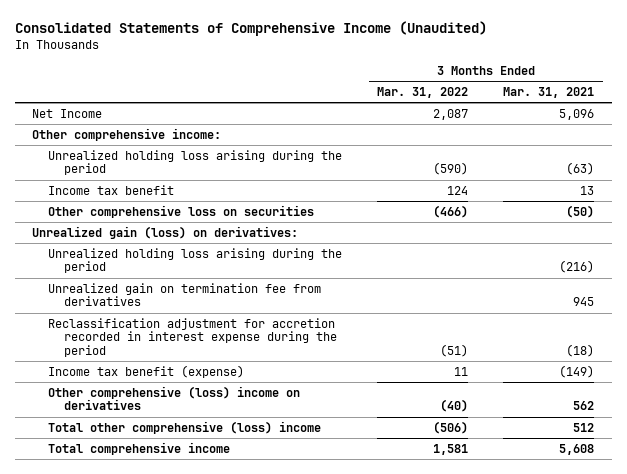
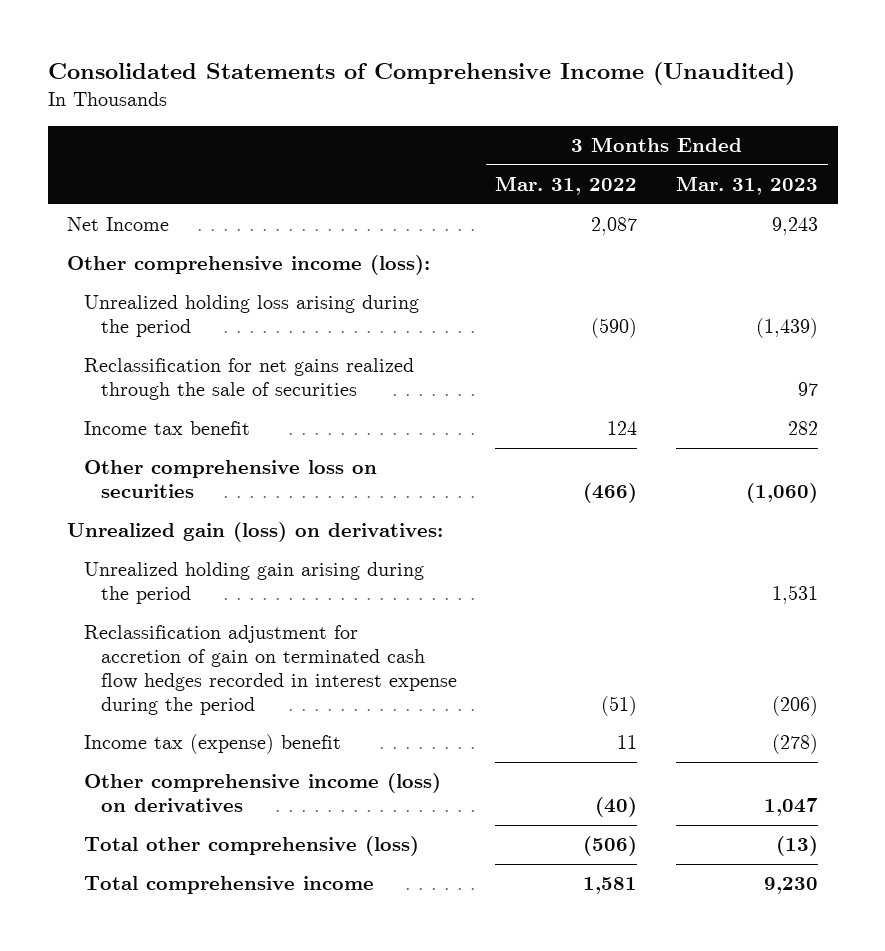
[503,86,595,98] Mar. 31, 2021 -> none
none -> [676,176,819,196] Mar. 31, 2023
[32,127,222,141] Other comprehensive income: -> [67,255,431,276] Other comprehensive income (loss):
none -> [83,358,414,401] Reclassification for net gains realized through the sale of securities
[48,282,322,307] Unrealized gain on termination fee from derivatives -> none
[48,247,343,274] Unrealized holding loss arising during the period -> [83,562,424,605] Unrealized holding gain arising during the period
[48,317,338,358] Reclassification adjustment for accretion recorded in interest expense during the period -> [83,625,457,715] Reclassification adjustment for accretion of gain on terminated cash flow hedges recorded in interest expense during the period
[48,364,245,378] Income tax benefit (expense) -> [83,734,341,755] Income tax (expense) benefit
[48,385,301,411] Other comprehensive (loss) income on derivatives -> [83,773,441,813] Other comprehensive income (loss) on derivatives
[48,420,322,434] Total other comprehensive (loss) income -> [83,836,419,857] Total other comprehensive (loss)

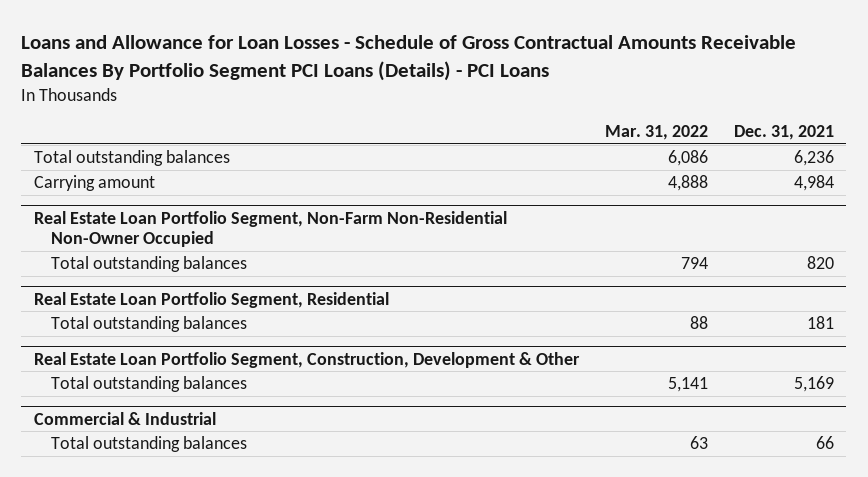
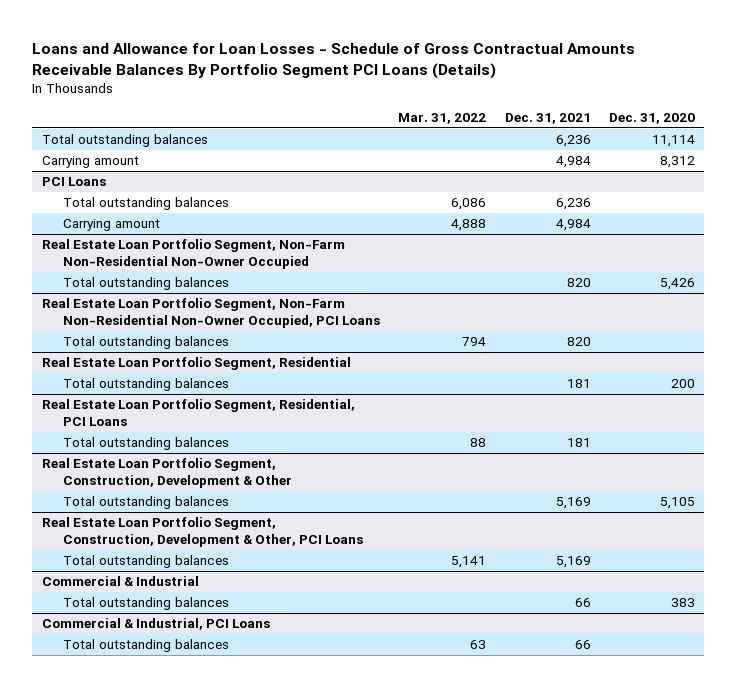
[21,35,797,81] Loans and Allowance for Loan Losses - Schedule of Gross Contractual Amounts Receivable Balances By Portfolio Segment PCI Loans (Details) - PCI Loans -> [32,42,636,79] Loans and Allowance for Loan Losses - Schedule of Gross Contractual Amounts Receivable Balances By Portfolio Segment PCI Loans (Details)
none -> [609,113,696,125] Dec. 31, 2020
none -> [41,134,208,148] Total outstanding balances
none -> [41,156,139,169] Carrying amount
none -> [41,177,106,187] PCI Loans
none -> [62,277,229,291] Total outstanding balances
none -> [41,298,380,329] Real Estate Loan Portfolio Segment, Non-Farm Non-Residential Non-Owner Occupied, PCI Loans
none -> [62,378,229,392] Total outstanding balances
none -> [41,399,355,427] Real Estate Loan Portfolio Segment, Residential, PCI Loans
none -> [62,496,229,510] Total outstanding balances
none -> [41,517,363,548] Real Estate Loan Portfolio Segment, Construction, Development & Other, PCI Loans
none -> [62,597,229,611] Total outstanding balances
none -> [41,618,270,631] Commercial & Industrial, PCI Loans

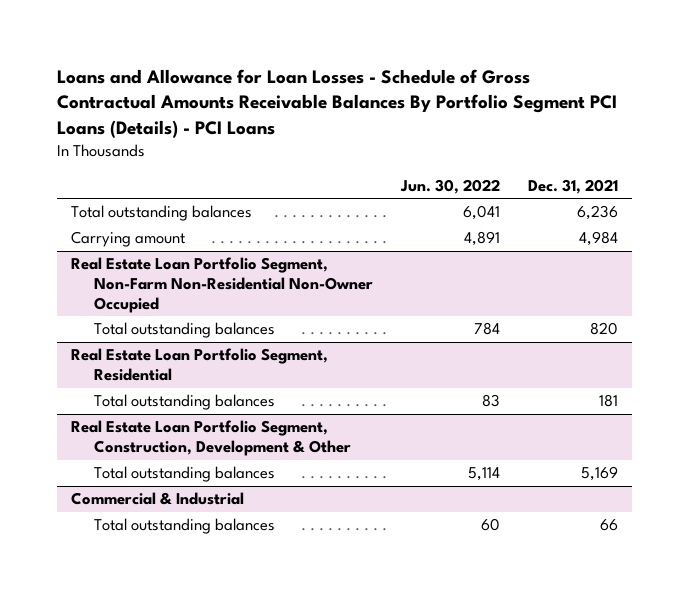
[32,42,636,79] Loans and Allowance for Loan Losses - Schedule of Gross Contractual Amounts Receivable Balances By Portfolio Segment PCI Loans (Details) -> [57,68,618,138] Loans and Allowance for Loan Losses - Schedule of Gross Contractual Amounts Receivable Balances By Portfolio Segment PCI Loans (Details) - PCI Loans
[398,113,487,125] Mar. 31, 2022 -> none
[609,113,696,125] Dec. 31, 2020 -> none
none -> [400,178,501,194] Jun. 30, 2022
[41,177,106,187] PCI Loans -> none
[62,197,229,211] Total outstanding balances -> none
[62,219,160,232] Carrying amount -> none
[41,298,380,329] Real Estate Loan Portfolio Segment, Non-Farm Non-Residential Non-Owner Occupied, PCI Loans -> none
[62,336,229,350] Total outstanding balances -> none
[41,399,355,427] Real Estate Loan Portfolio Segment, Residential, PCI Loans -> none
[62,437,229,451] Total outstanding balances -> none
[41,517,363,548] Real Estate Loan Portfolio Segment, Construction, Development & Other, PCI Loans -> none
[62,555,229,569] Total outstanding balances -> none
[41,618,270,631] Commercial & Industrial, PCI Loans -> none
[62,639,229,653] Total outstanding balances -> none

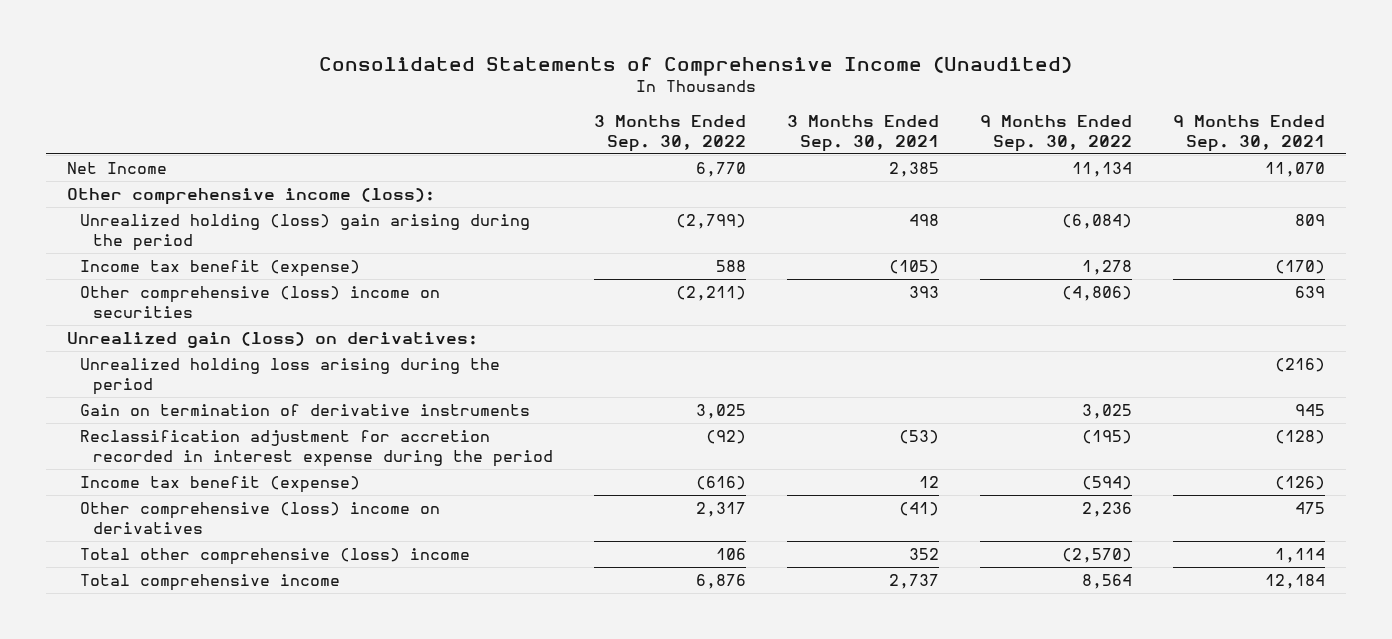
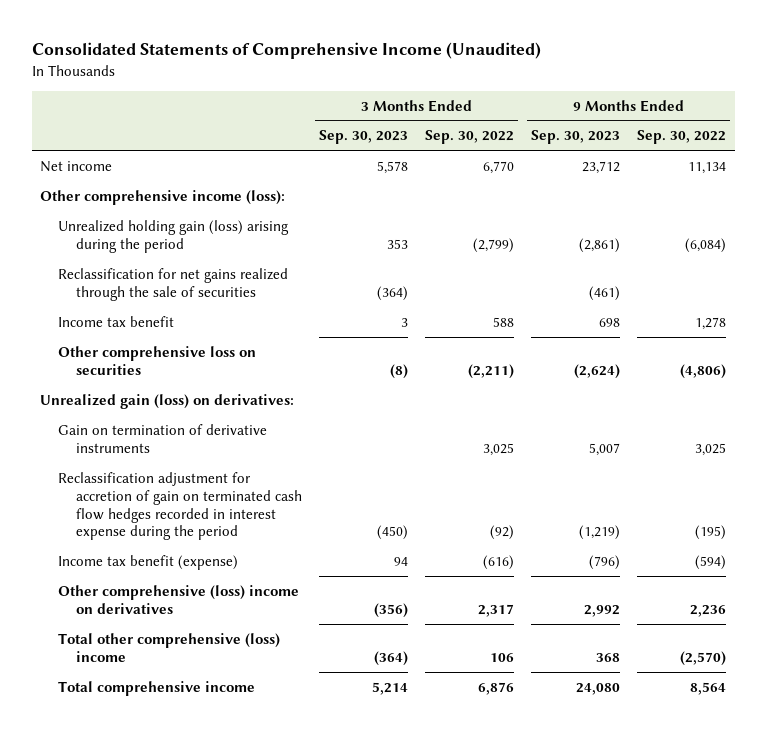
[787,114,940,153] 3 Months Ended Sep. 30, 2021 -> none
[1173,114,1326,153] 9 Months Ended Sep. 30, 2021 -> none
none -> [319,130,409,145] Sep. 30, 2023
none -> [531,130,621,145] Sep. 30, 2023
[66,161,167,174] Net Income -> [40,160,113,172] Net income
[79,213,530,252] Unrealized holding (loss) gain arising during the period -> [58,219,290,253] Unrealized holding gain (loss) arising during the period
none -> [58,267,289,301] Reclassification for net gains realized through the sale of securities
[79,259,360,277] Income tax benefit (expense) -> [58,315,175,327] Income tax benefit
[79,285,440,319] Other comprehensive (loss) income on securities -> [58,345,257,375] Other comprehensive loss on securities
[79,357,500,396] Unrealized holding loss arising during the period -> none
[79,429,554,468] Reclassification adjustment for accretion recorded in interest expense during the period -> [58,471,303,541] Reclassification adjustment for accretion of gain on terminated cash flow hedges recorded in interest expense during the period

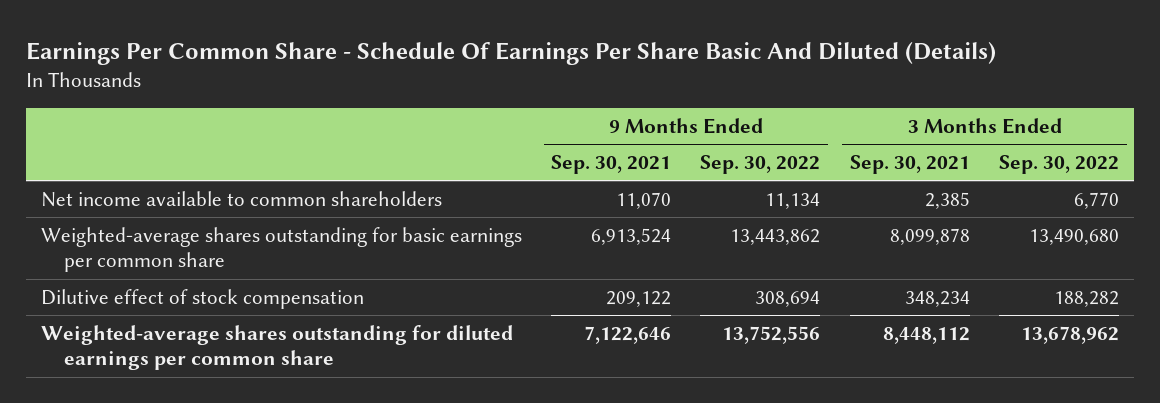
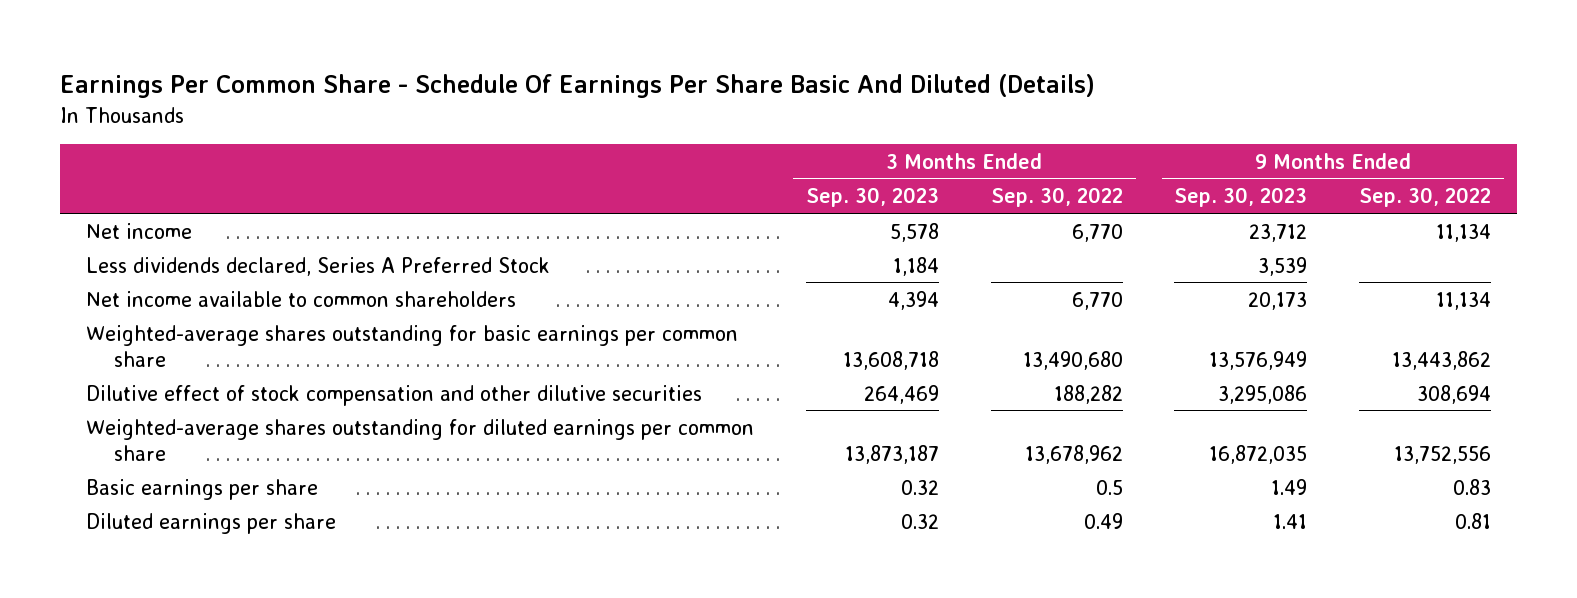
[551,155,672,175] Sep. 30, 2021 -> none
[849,155,970,175] Sep. 30, 2021 -> none
none -> [805,187,939,208] Sep. 30, 2023
none -> [1174,187,1308,208] Sep. 30, 2023
none -> [85,222,192,239] Net income
none -> [85,256,550,276] Less dividends declared, Series A Preferred Stock
[40,288,364,309] Dilutive effect of stock compensation -> [85,384,702,406] Dilutive effect of stock compensation and other dilutive securities
none -> [85,478,318,500] Basic earnings per share
none -> [85,512,336,534] Diluted earnings per share

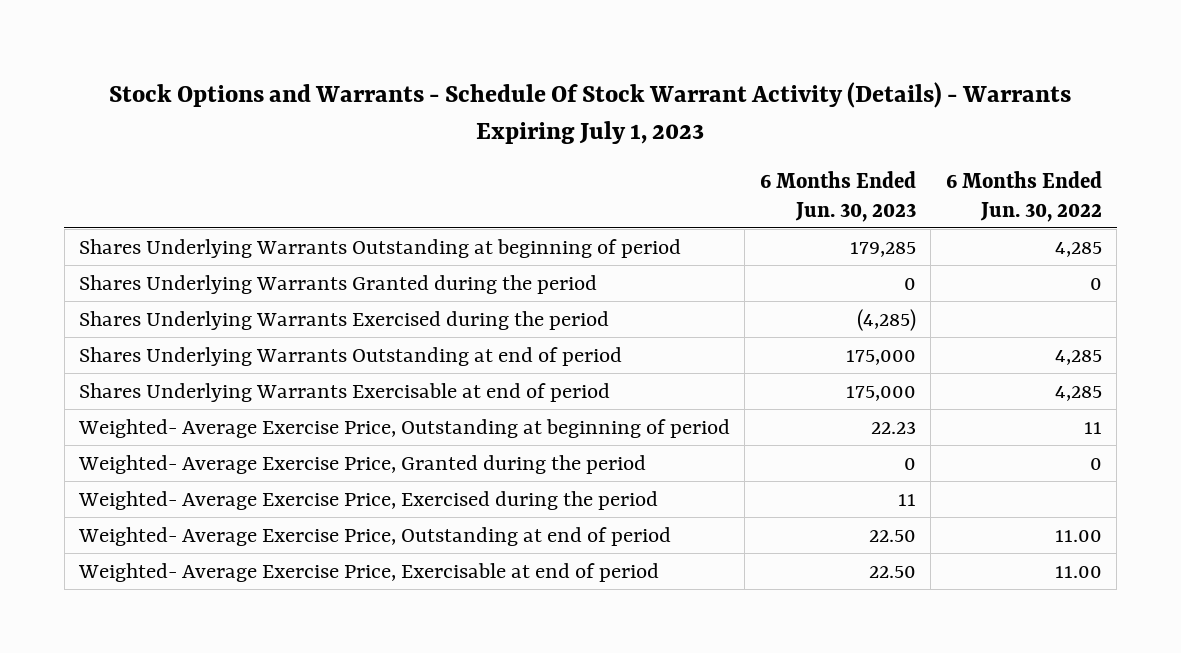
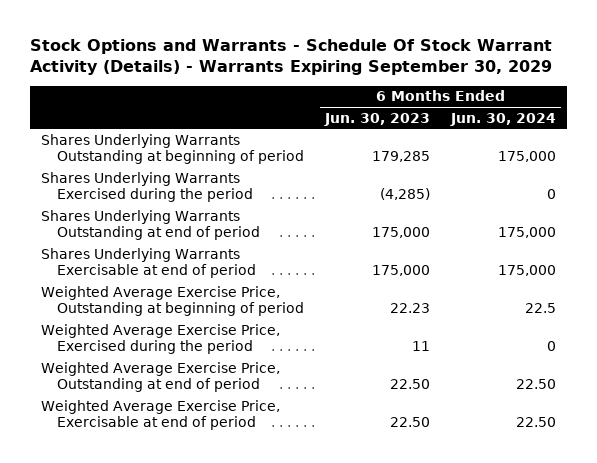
[109,81,1072,145] Stock Options and Warrants - Schedule Of Stock Warrant Activity (Details) - Warrants Expiring July 1, 2023 -> [30,39,553,76] Stock Options and Warrants - Schedule Of Stock Warrant Activity (Details) - Warrants Expiring September 30, 2029
[945,171,1102,222] 6 Months Ended Jun. 30, 2022 -> none
none -> [450,112,557,126] Jun. 30, 2024
[79,274,598,294] Shares Underlying Warrants Granted during the period -> none
[78,454,647,474] Weighted- Average Exercise Price, Granted during the period -> none
[78,418,731,438] Weighted- Average Exercise Price, Outstanding at beginning of period -> [40,285,305,317] Weighted Average Exercise Price, Outstanding at beginning of period
[78,490,659,510] Weighted- Average Exercise Price, Exercised during the period -> [40,323,280,355] Weighted Average Exercise Price, Exercised during the period
[78,526,672,546] Weighted- Average Exercise Price, Outstanding at end of period -> [40,361,280,393] Weighted Average Exercise Price, Outstanding at end of period
[78,562,660,582] Weighted- Average Exercise Price, Exercisable at end of period -> [40,399,280,431] Weighted Average Exercise Price, Exercisable at end of period

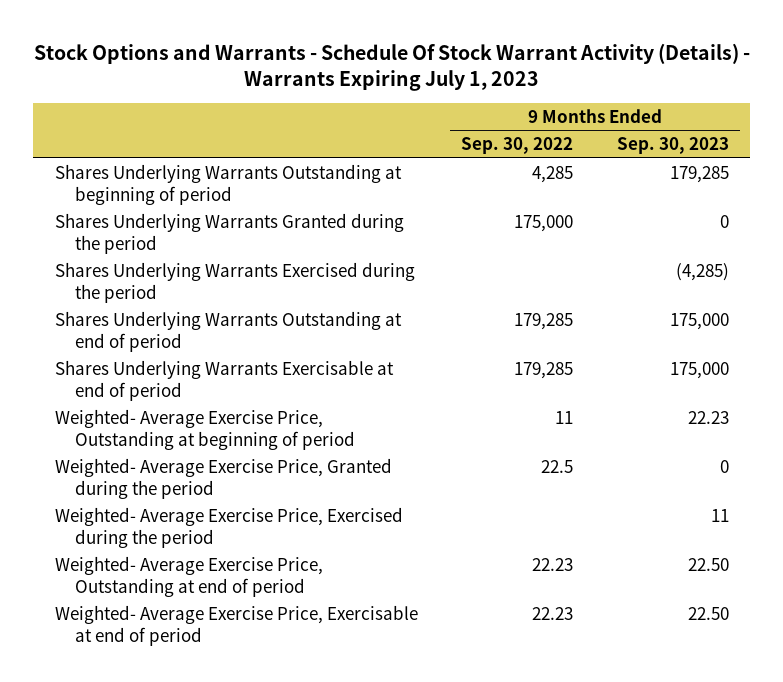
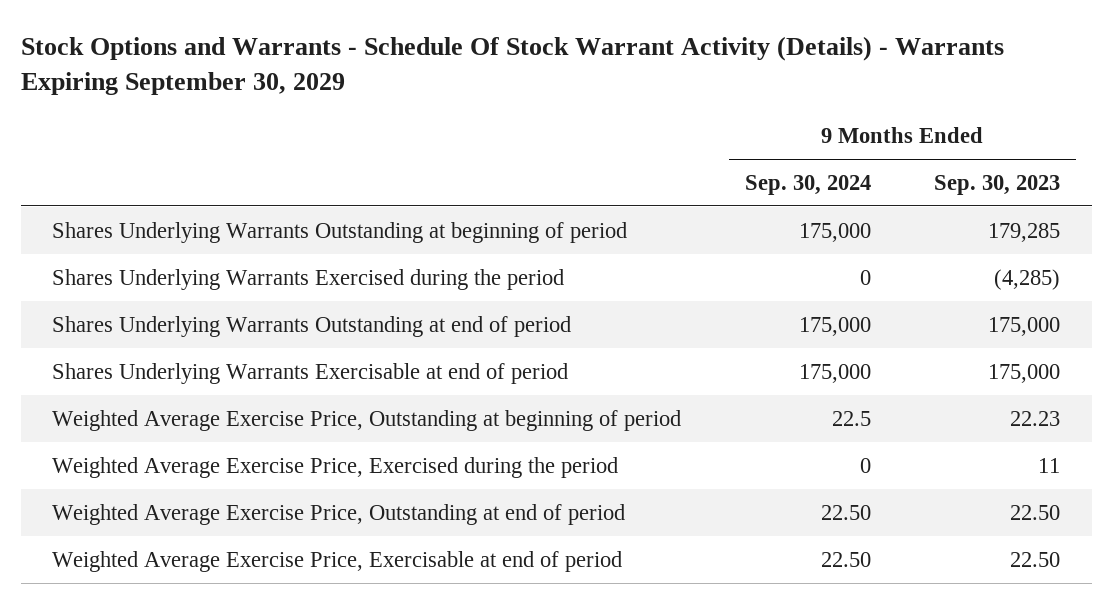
[33,42,750,92] Stock Options and Warrants - Schedule Of Stock Warrant Activity (Details) - Warrants Expiring July 1, 2023 -> [20,36,1004,96] Stock Options and Warrants - Schedule Of Stock Warrant Activity (Details) - Warrants Expiring September 30, 2029
[461,137,574,155] Sep. 30, 2022 -> none
none -> [744,174,871,195] Sep. 30, 2024
[54,212,404,254] Shares Underlying Warrants Granted during the period -> none
[54,457,392,499] Weighted- Average Exercise Price, Granted during the period -> none
[54,408,355,450] Weighted- Average Exercise Price, Outstanding at beginning of period -> [52,409,682,431] Weighted Average Exercise Price, Outstanding at beginning of period
[54,506,403,548] Weighted- Average Exercise Price, Exercised during the period -> [52,456,619,478] Weighted Average Exercise Price, Exercised during the period
[54,555,323,597] Weighted- Average Exercise Price, Outstanding at end of period -> [52,503,626,525] Weighted Average Exercise Price, Outstanding at end of period
[54,604,418,646] Weighted- Average Exercise Price, Exercisable at end of period -> [52,550,623,572] Weighted Average Exercise Price, Exercisable at end of period

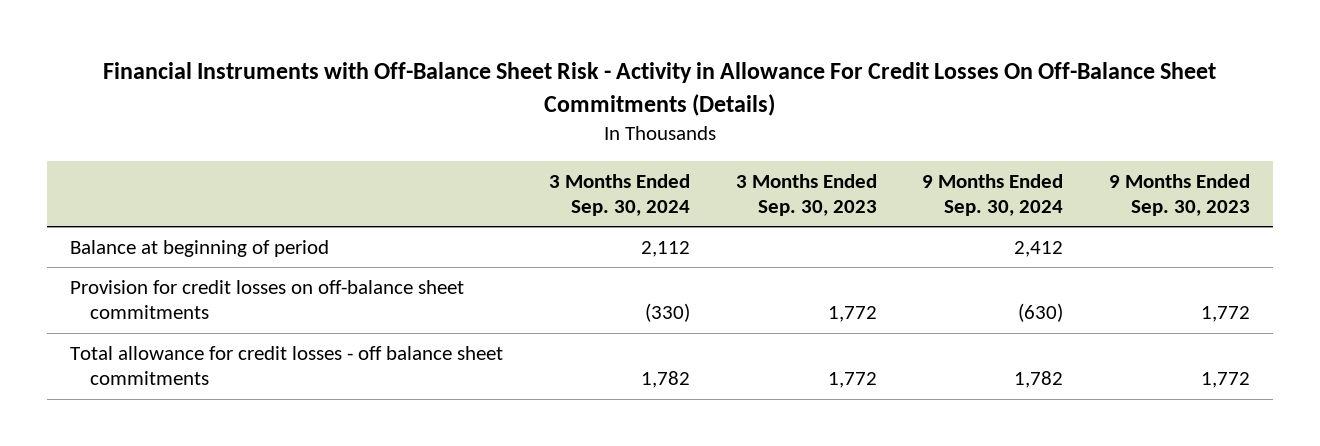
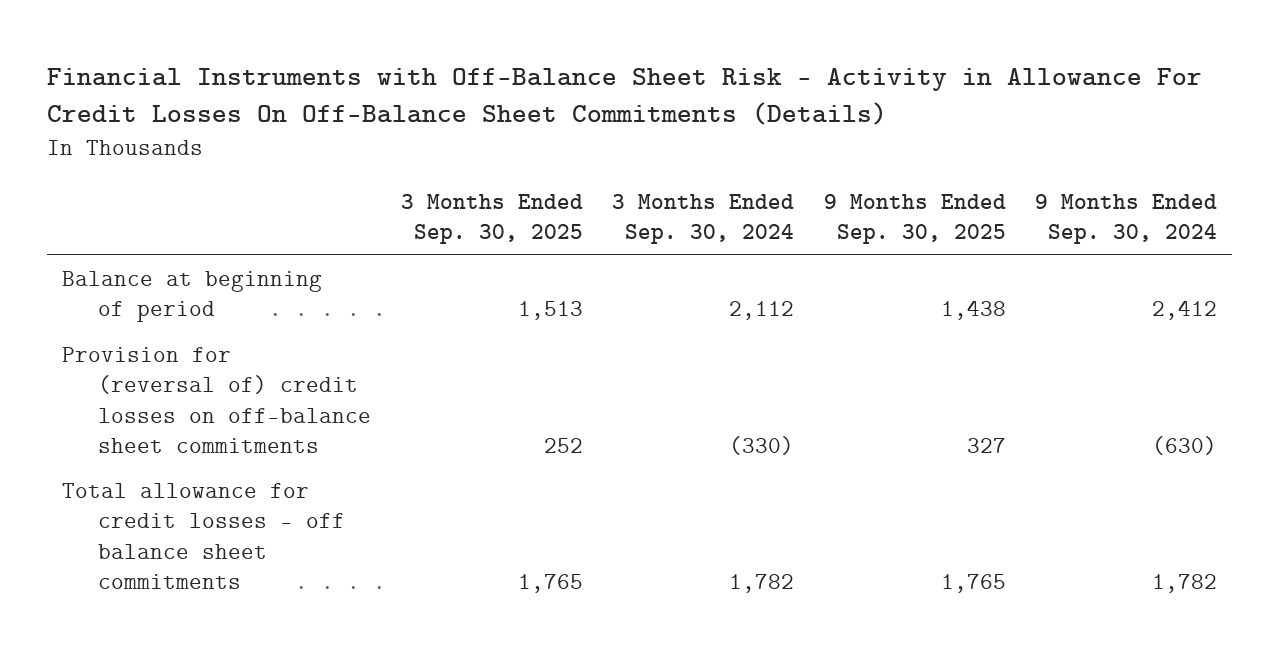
[735,173,877,217] 3 Months Ended Sep. 30, 2023 -> none
[1109,173,1251,217] 9 Months Ended Sep. 30, 2023 -> none
none -> [400,194,583,245] 3 Months Ended Sep. 30, 2025
none -> [823,194,1006,245] 9 Months Ended Sep. 30, 2025
[70,279,465,320] Provision for credit losses on off-balance sheet commitments -> [61,347,372,453] Provision for (reversal of) credit losses on off-balance sheet commitments

